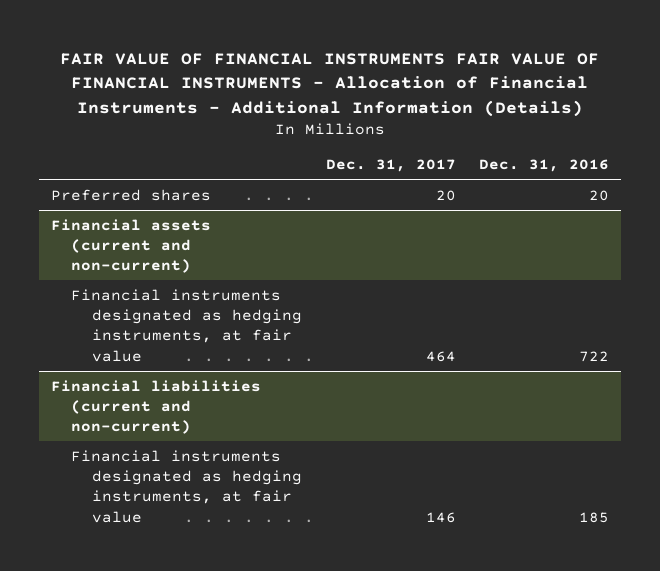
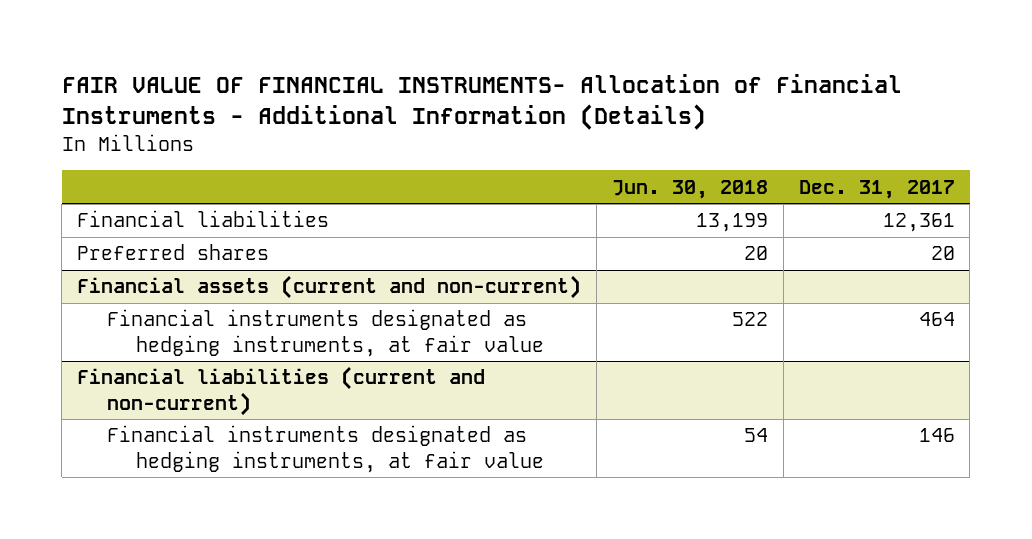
[60,52,600,117] FAIR VALUE OF FINANCIAL INSTRUMENTS FAIR VALUE OF FINANCIAL INSTRUMENTS - Allocation of Financial Instruments - Additional Information (Details) -> [61,73,902,130] FAIR VALUE OF FINANCIAL INSTRUMENTS- Allocation of Financial Instruments - Additional Information (Details)
[479,159,610,173] Dec. 31, 2016 -> none
none -> [611,179,768,199] Jun. 30, 2018
none -> [77,210,330,228] Financial liabilities

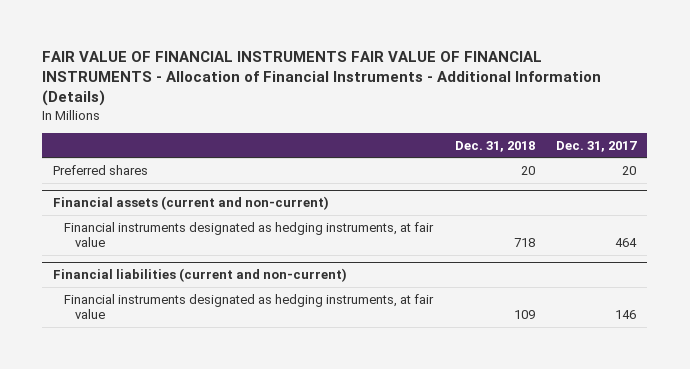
[61,73,902,130] FAIR VALUE OF FINANCIAL INSTRUMENTS- Allocation of Financial Instruments - Additional Information (Details) -> [42,51,602,107] FAIR VALUE OF FINANCIAL INSTRUMENTS FAIR VALUE OF FINANCIAL INSTRUMENTS - Allocation of Financial Instruments - Additional Information (Details)
[611,179,768,199] Jun. 30, 2018 -> none
none -> [454,140,535,152] Dec. 31, 2018
[77,210,330,228] Financial liabilities -> none

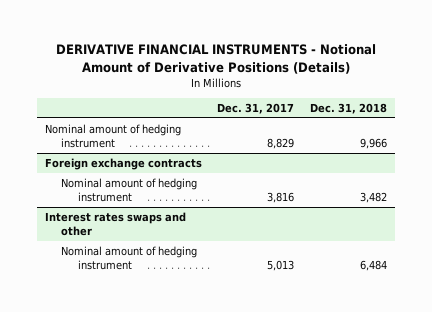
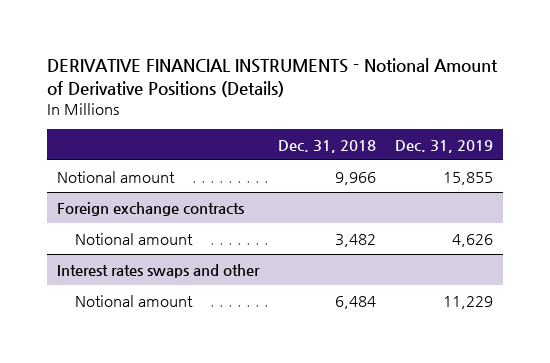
[217,103,295,115] Dec. 31, 2017 -> none
none -> [395,139,494,153] Dec. 31, 2019
[44,123,181,149] Nominal amount of hedging instrument -> [56,170,175,183] Notional amount
[61,177,198,203] Nominal amount of hedging instrument -> [75,232,194,245] Notional amount
[61,245,198,271] Nominal amount of hedging instrument -> [75,294,194,307] Notional amount

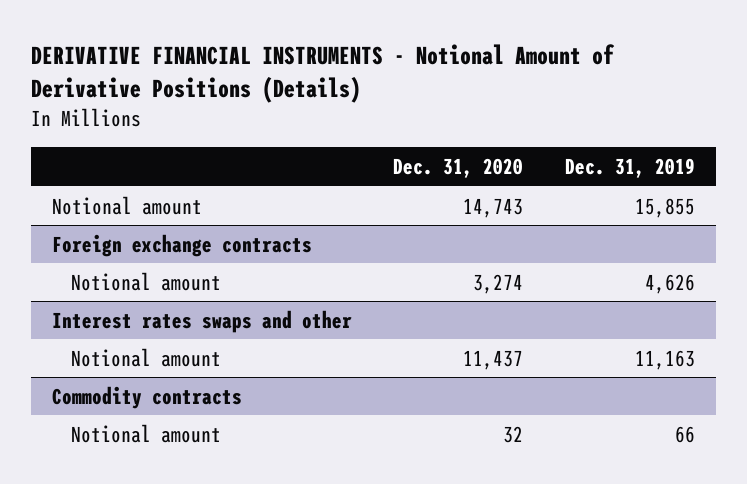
[278,139,377,153] Dec. 31, 2018 -> none
none -> [393,157,524,178] Dec. 31, 2020
[443,295,494,309] 11,229 -> [635,349,696,370] 11,163
none -> [51,385,242,409] Commodity contracts
none -> [71,423,222,443] Notional amount

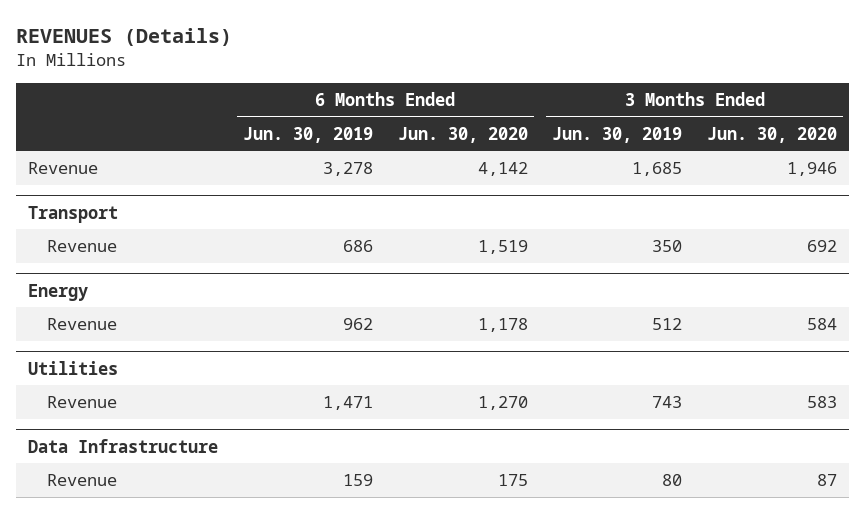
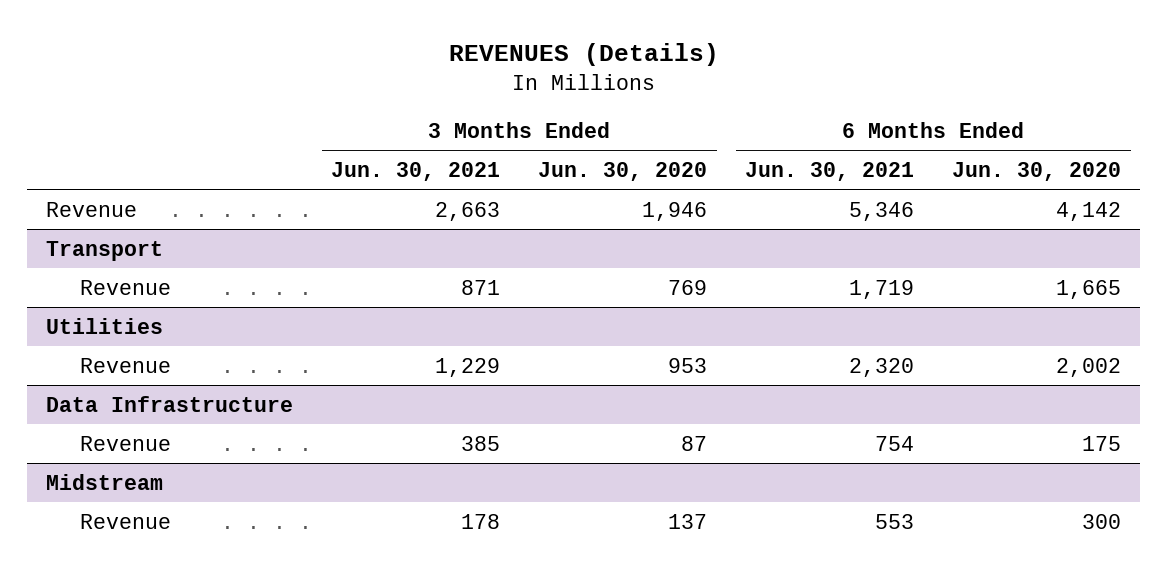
[242,126,373,143] Jun. 30, 2019 -> none
[552,126,683,143] Jun. 30, 2019 -> none
none -> [331,161,501,181] Jun. 30, 2021
none -> [745,161,915,181] Jun. 30, 2021
[28,283,89,301] Energy -> none
[46,317,117,330] Revenue -> none
[477,239,528,254] 1,519 -> [1056,279,1122,299] 1,665
[806,239,837,252] 692 -> [668,279,708,295] 769
[477,395,528,410] 1,270 -> [1056,357,1122,377] 2,002
[806,395,837,408] 583 -> [668,357,708,373] 953
none -> [46,473,164,490] Midstream
none -> [80,513,172,529] Revenue

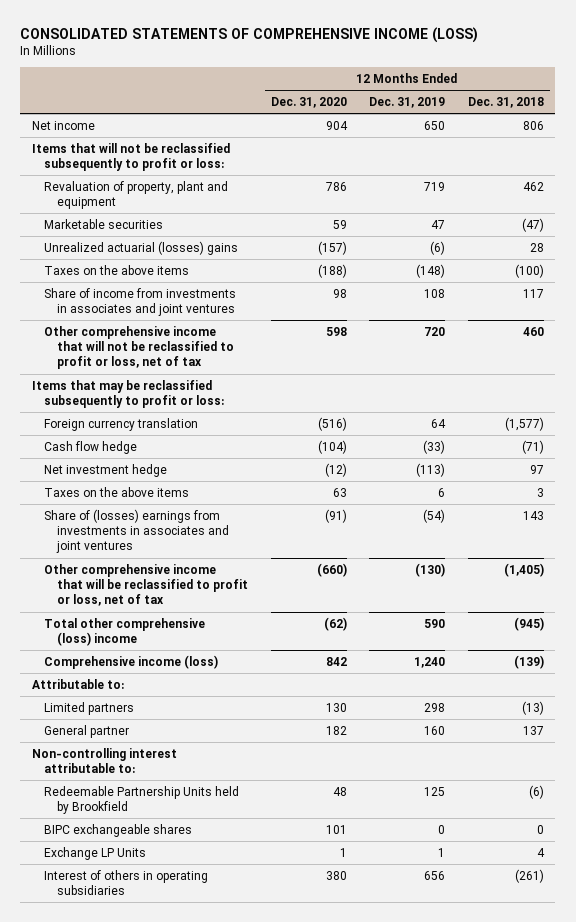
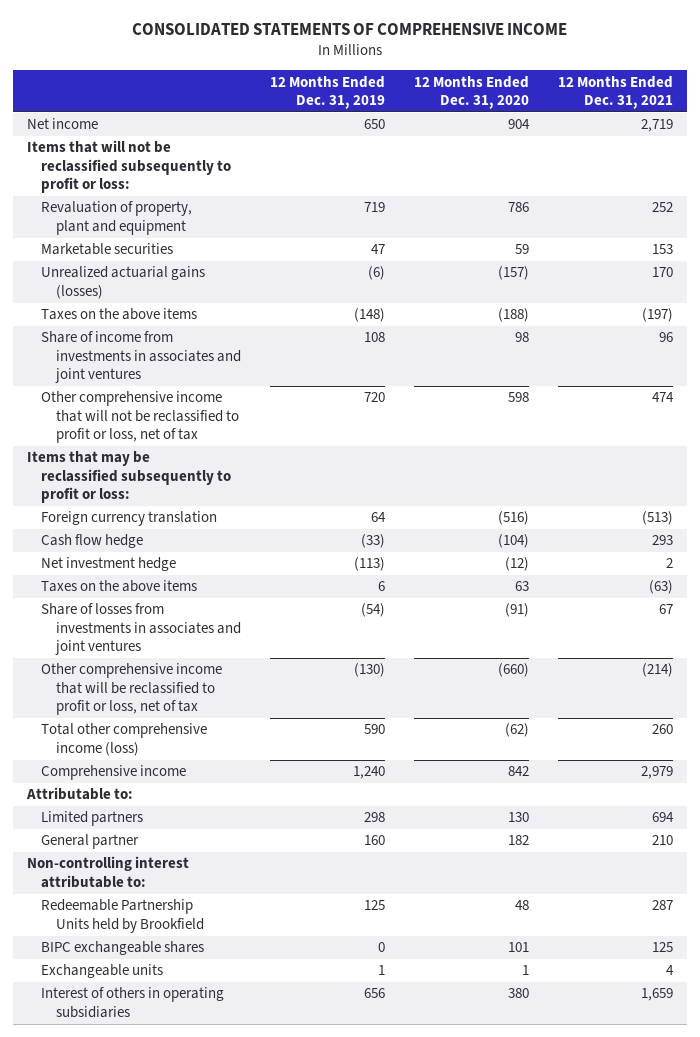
[20,27,479,44] CONSOLIDATED STATEMENTS OF COMPREHENSIVE INCOME (LOSS) -> [131,23,567,36] CONSOLIDATED STATEMENTS OF COMPREHENSIVE INCOME
[467,97,544,109] Dec. 31, 2018 -> none
none -> [557,75,673,110] 12 Months Ended Dec. 31, 2021
[44,240,239,255] Unrealized actuarial (losses) gains -> [41,266,206,299] Unrealized actuarial gains (losses)
[44,508,230,554] Share of (losses) earnings from investments in associates and joint ventures -> [41,603,241,656] Share of losses from investments in associates and joint ventures
[44,617,206,647] Total other comprehensive (loss) income -> [41,723,208,756] Total other comprehensive income (loss)
[44,654,219,669] Comprehensive income (loss) -> [41,765,187,781] Comprehensive income
[44,846,147,860] Exchange LP Units -> [41,964,164,979] Exchangeable units

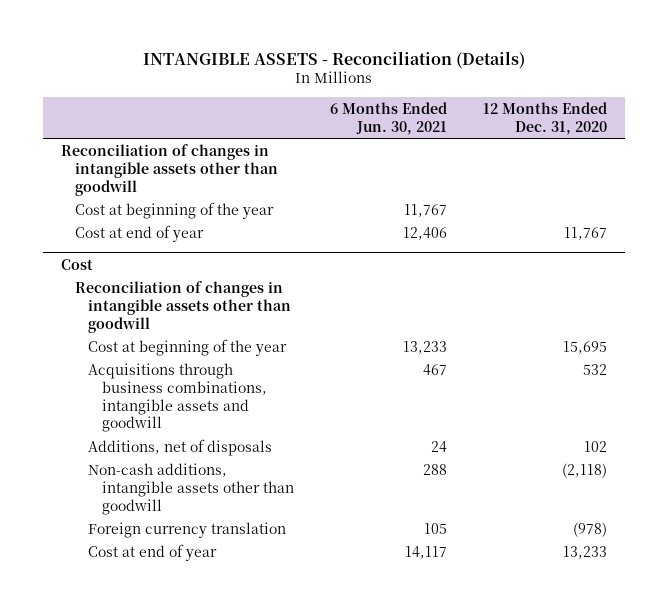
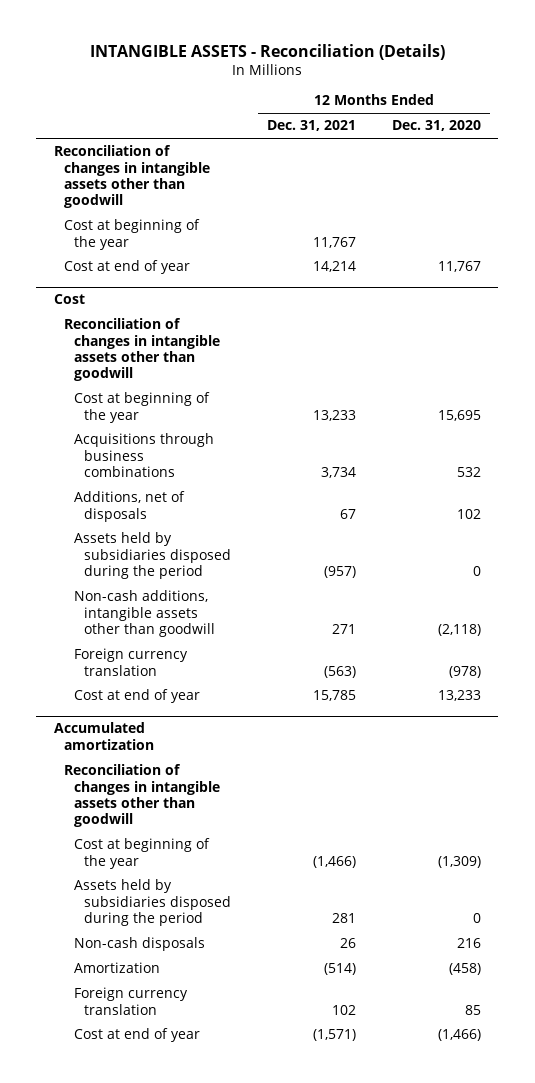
[329,101,447,135] 6 Months Ended Jun. 30, 2021 -> none
none -> [266,120,356,132] Dec. 31, 2021
[88,362,267,433] Acquisitions through business combinations, intangible assets and goodwill -> [74,433,215,477] Acquisitions through business combinations
none -> [74,532,232,579] Assets held by subsidiaries disposed during the period
none -> [54,722,155,750] Accumulated amortization
none -> [64,764,221,828] Reconciliation of changes in intangible assets other than goodwill
none -> [74,838,211,869] Cost at beginning of the year
none -> [74,879,232,926] Assets held by subsidiaries disposed during the period
none -> [74,937,206,952] Non-cash disposals
none -> [74,962,161,974] Amortization
none -> [74,987,189,1015] Foreign currency translation
none -> [74,1028,201,1043] Cost at end of year

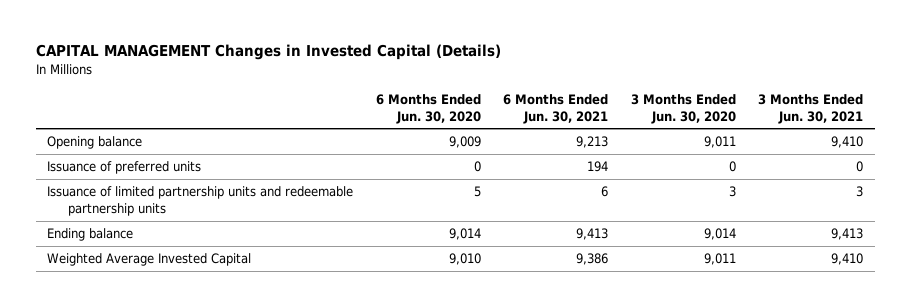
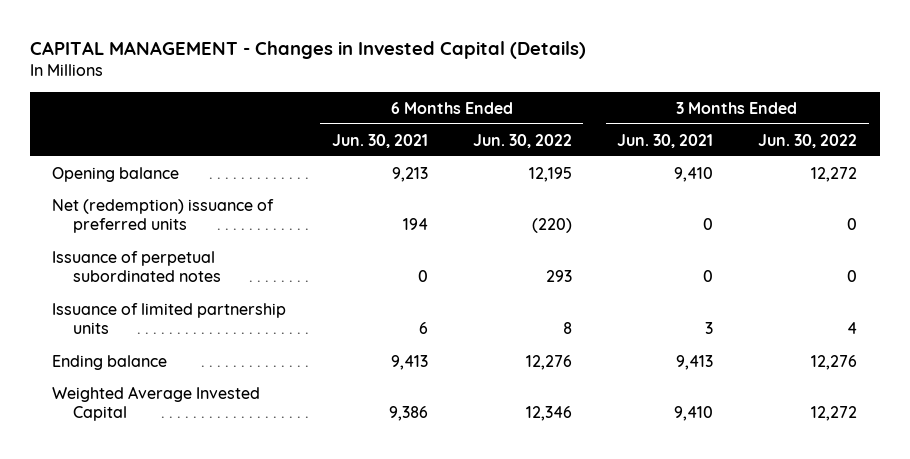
[35,44,501,61] CAPITAL MANAGEMENT Changes in Invested Capital (Details) -> [29,40,586,59] CAPITAL MANAGEMENT - Changes in Invested Capital (Details)
[375,93,481,124] 6 Months Ended Jun. 30, 2020 -> none
[630,93,736,124] 3 Months Ended Jun. 30, 2020 -> none
none -> [472,133,572,148] Jun. 30, 2022
none -> [758,133,858,148] Jun. 30, 2022
[47,161,202,175] Issuance of preferred units -> [52,198,275,234] Net (redemption) issuance of preferred units
none -> [52,250,221,283] Issuance of perpetual subordinated notes
[47,186,354,216] Issuance of limited partnership units and redeemable partnership units -> [52,302,287,335] Issuance of limited partnership units

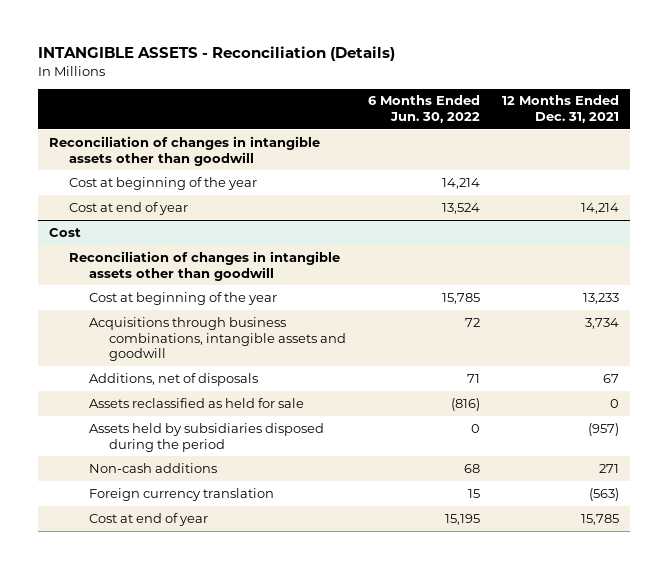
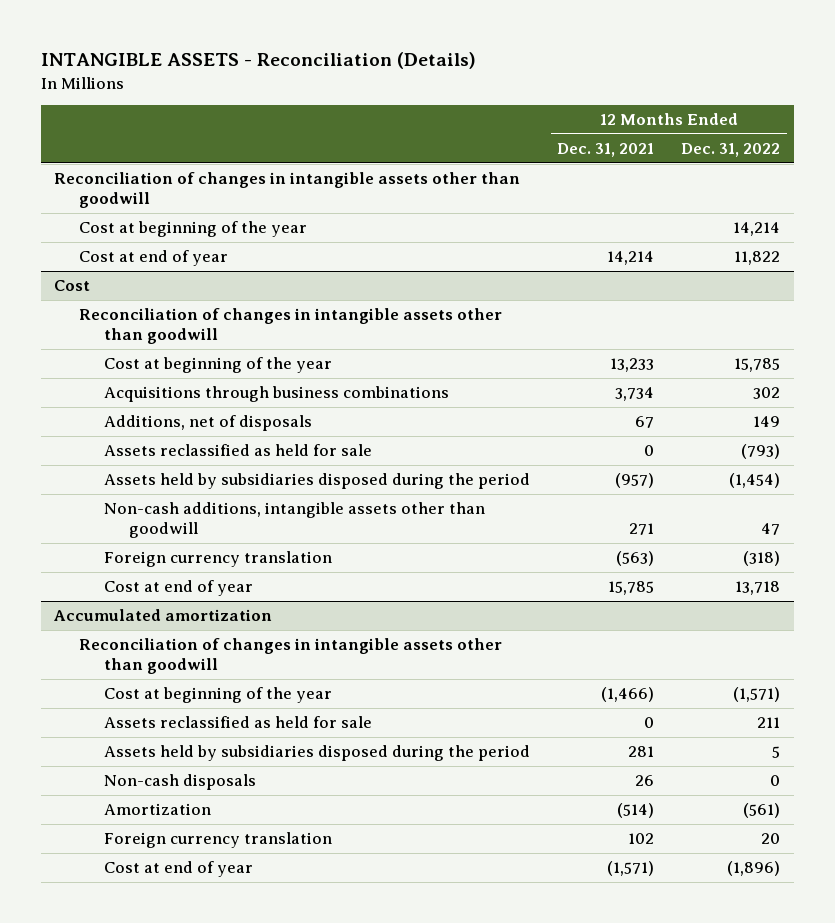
[368,95,481,124] 6 Months Ended Jun. 30, 2022 -> none
none -> [681,142,781,157] Dec. 31, 2022
[89,316,347,362] Acquisitions through business combinations, intangible assets and goodwill -> [104,386,450,403] Acquisitions through business combinations
[89,462,218,473] Non-cash additions -> [104,502,486,539] Non-cash additions, intangible assets other than goodwill
none -> [54,609,273,622] Accumulated amortization
none -> [79,638,503,675] Reconciliation of changes in intangible assets other than goodwill
none -> [104,687,333,704] Cost at beginning of the year
none -> [104,716,373,729] Assets reclassified as held for sale
none -> [104,745,531,762] Assets held by subsidiaries disposed during the period
none -> [104,774,257,791] Non-cash disposals
none -> [104,803,212,816] Amortization
none -> [104,832,333,849] Foreign currency translation
none -> [104,861,254,878] Cost at end of year

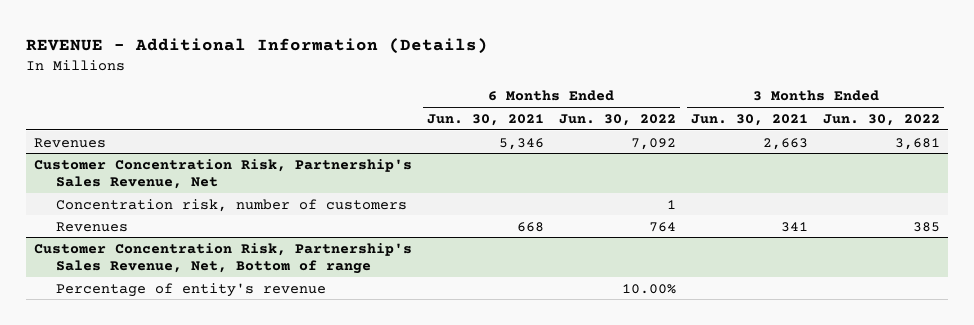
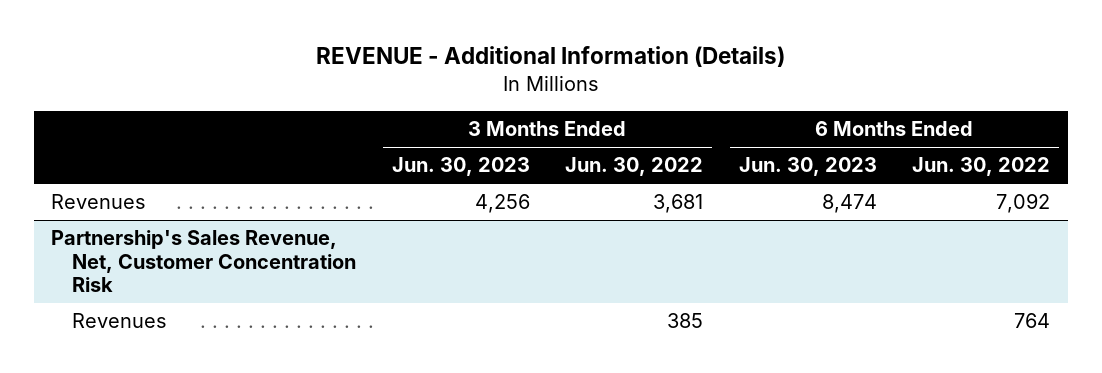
[426,113,544,126] Jun. 30, 2021 -> none
[691,113,809,126] Jun. 30, 2021 -> none
none -> [391,157,530,177] Jun. 30, 2023
none -> [738,157,877,177] Jun. 30, 2023
[55,198,407,212] Concentration risk, number of customers -> none
[33,158,412,190] Customer Concentration Risk, Partnership's Sales Revenue, Net -> [51,230,357,292] Partnership's Sales Revenue, Net, Customer Concentration Risk
[33,242,412,275] Customer Concentration Risk, Partnership's Sales Revenue, Net, Bottom of range -> none
[55,282,326,297] Percentage of entity's revenue -> none

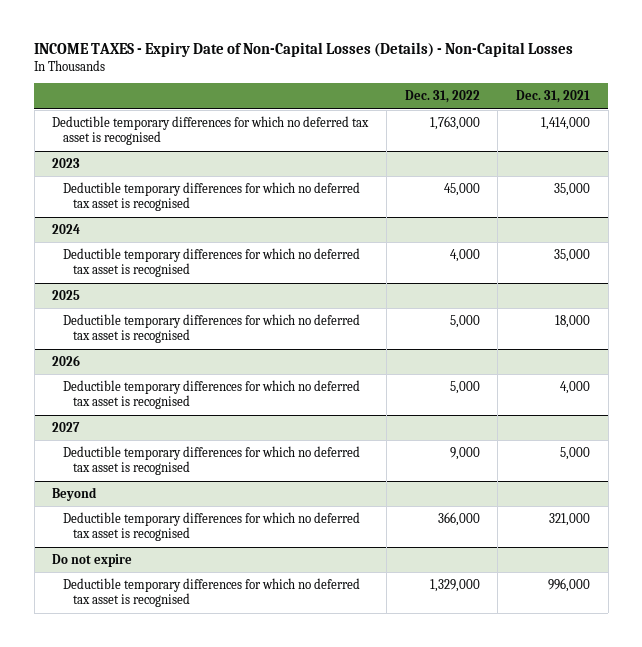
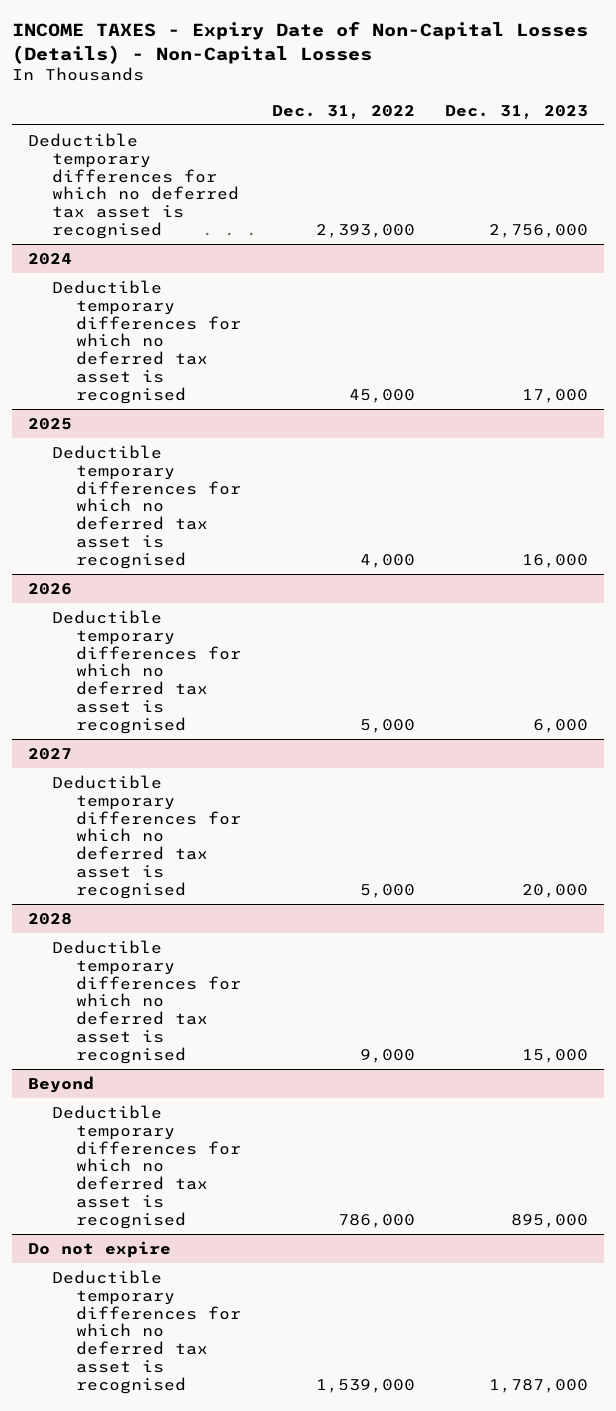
[516,90,591,104] Dec. 31, 2021 -> none
none -> [445,104,589,119] Dec. 31, 2023
[52,157,81,168] 2023 -> none
[62,181,360,212] Deductible temporary differences for which no deferred tax asset is recognised -> none
[429,115,480,130] 1,763,000 -> [315,224,415,239] 2,393,000
[449,248,480,262] 4,000 -> [348,389,415,404] 45,000
[449,314,480,328] 5,000 -> [359,554,415,569] 4,000
none -> [52,774,242,900] Deductible temporary differences for which no deferred tax asset is recognised
none -> [27,912,72,925] 2028
[437,511,480,526] 366,000 -> [337,1214,415,1229] 786,000
[429,578,480,592] 1,329,000 -> [315,1379,415,1394] 1,539,000

